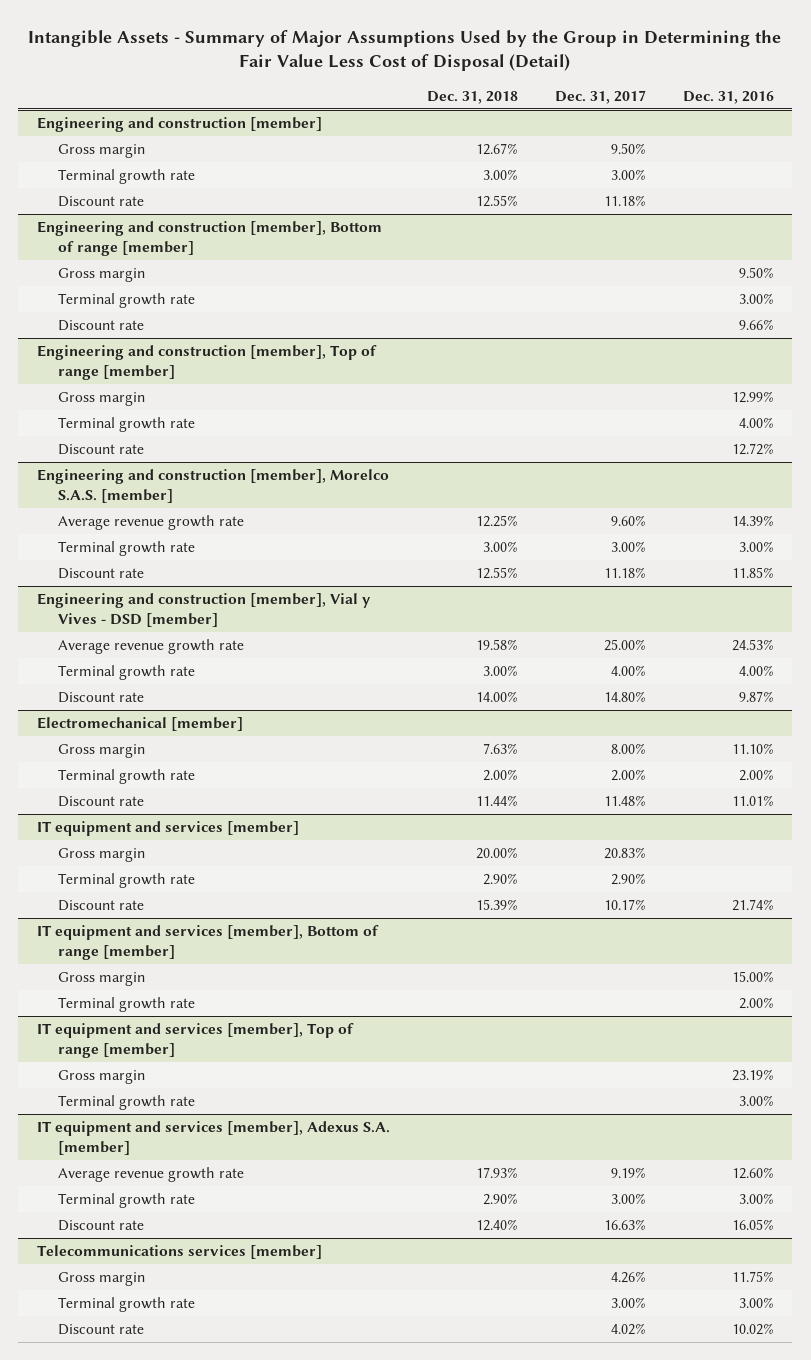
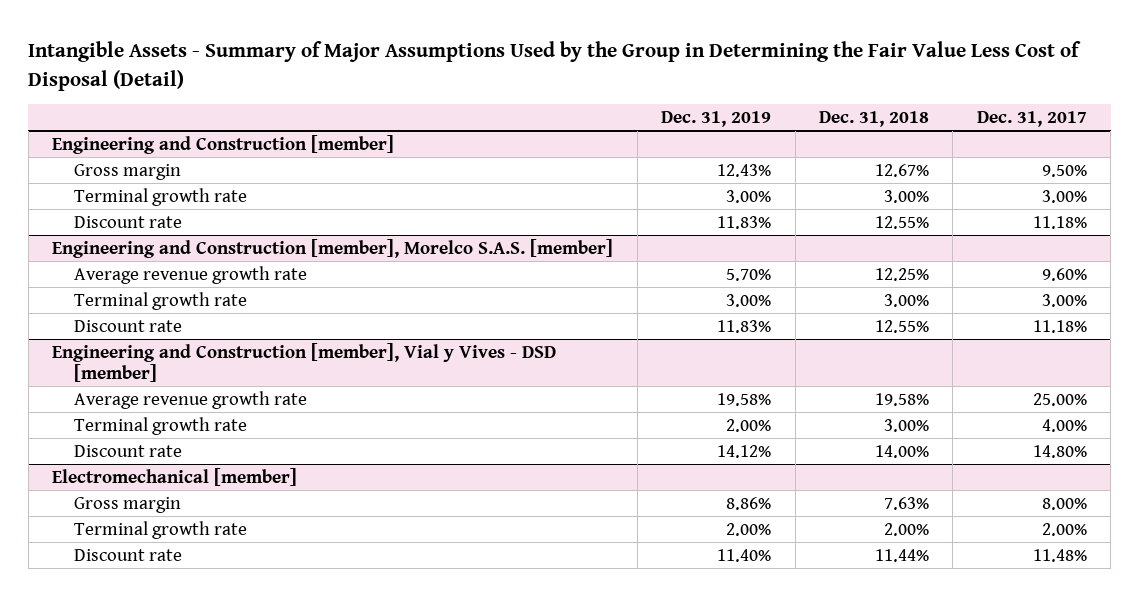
[682,90,774,104] Dec. 31, 2016 -> none
none -> [661,111,772,128] Dec. 31, 2019
[36,117,322,133] Engineering and construction [member] -> [52,134,395,154] Engineering and Construction [member]
[36,221,382,257] Engineering and construction [member], Bottom of range [member] -> none
[58,268,146,283] Gross margin -> none
[58,293,196,309] Terminal growth rate -> none
[58,320,145,332] Discount rate -> none
[36,345,377,381] Engineering and construction [member], Top of range [member] -> none
[58,392,146,407] Gross margin -> none
[58,417,196,433] Terminal growth rate -> none
[58,444,145,456] Discount rate -> none
[36,469,389,504] Engineering and construction [member], Morelco S.A.S. [member] -> [52,238,614,258] Engineering and Construction [member], Morelco S.A.S. [member]
[36,593,371,628] Engineering and construction [member], Vial y Vives - DSD [member] -> [52,342,557,383] Engineering and Construction [member], Vial y Vives - DSD [member]
[36,821,299,837] IT equipment and services [member] -> none
[58,848,146,863] Gross margin -> none
[58,873,196,889] Terminal growth rate -> none
[58,900,145,912] Discount rate -> none
[36,925,379,961] IT equipment and services [member], Bottom of range [member] -> none
[58,972,146,987] Gross margin -> none
[58,997,196,1013] Terminal growth rate -> none
[36,1023,354,1059] IT equipment and services [member], Top of range [member] -> none
[58,1070,146,1085] Gross margin -> none
[58,1095,196,1111] Terminal growth rate -> none
[36,1121,390,1156] IT equipment and services [member], Adexus S.A. [member] -> none
[58,1167,245,1183] Average revenue growth rate -> none
[58,1193,196,1209] Terminal growth rate -> none
[58,1220,145,1232] Discount rate -> none
[36,1245,322,1260] Telecommunications services [member] -> none
[58,1272,146,1287] Gross margin -> none
[58,1297,196,1313] Terminal growth rate -> none
[58,1324,145,1336] Discount rate -> none

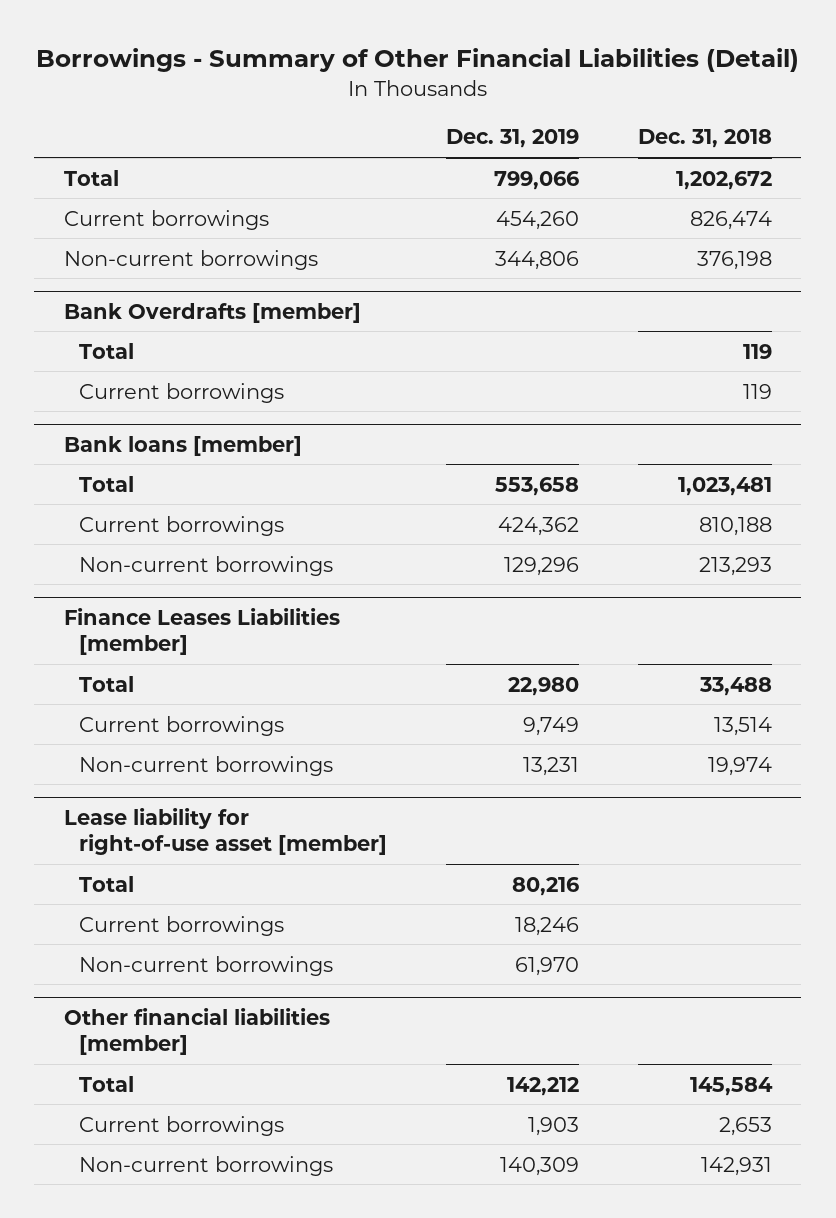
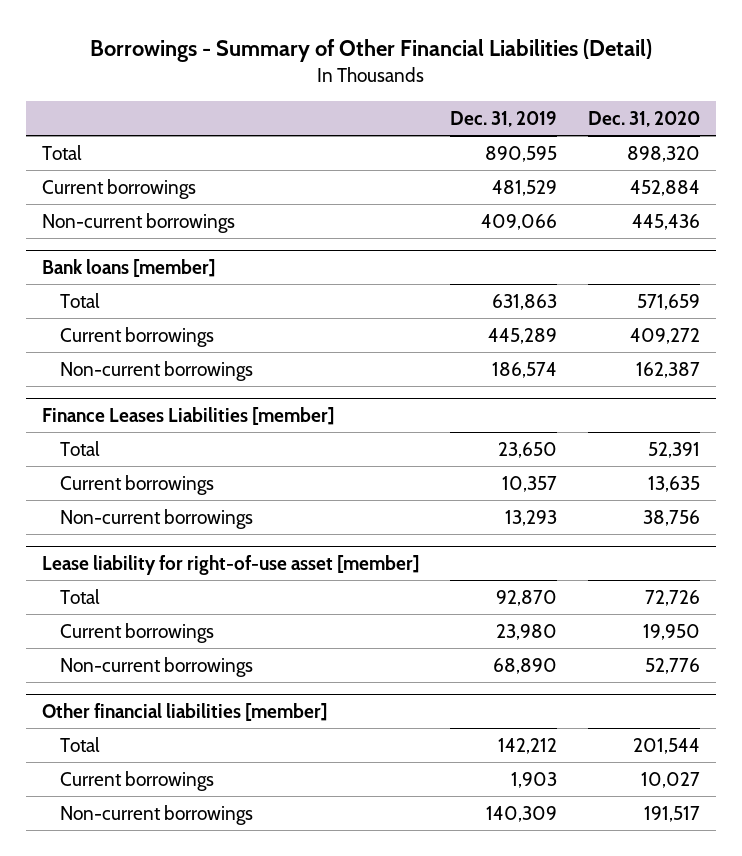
[637,129,772,149] Dec. 31, 2018 -> none
none -> [588,110,701,127] Dec. 31, 2020
[63,302,361,323] Bank Overdrafts [member] -> none
[78,342,134,359] Total -> none
[78,382,284,403] Current borrowings -> none
[493,170,579,190] 799,066 -> [485,145,558,162] 890,595
[495,210,579,230] 454,260 -> [492,179,558,196] 481,529
[494,250,579,270] 344,806 -> [481,213,558,230] 409,066
[494,476,579,496] 553,658 -> [492,293,558,310] 631,863
[497,516,579,536] 424,362 -> [488,327,558,344] 445,289
[503,556,579,576] 129,296 -> [492,361,558,378] 186,574
[507,676,579,696] 22,980 -> [498,441,558,458] 23,650
[522,716,579,736] 9,749 -> [502,475,558,492] 10,357
[522,756,579,776] 13,231 -> [505,509,558,526] 13,293
[511,876,579,896] 80,216 -> [496,589,558,606] 92,870
[514,916,579,936] 18,246 -> [496,623,558,640] 23,980
[514,956,579,976] 61,970 -> [493,657,558,674] 68,890

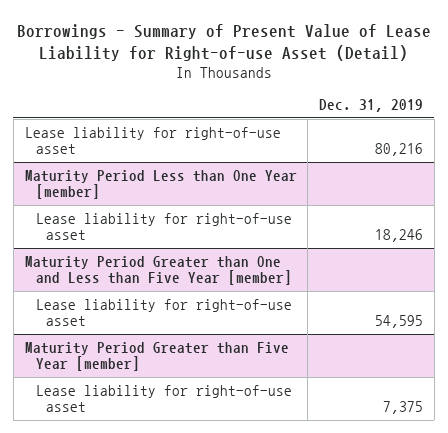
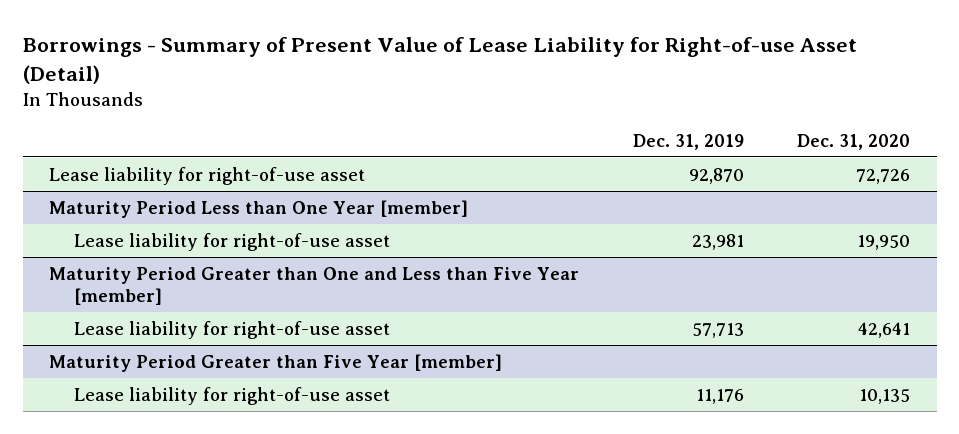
none -> [797,134,911,151] Dec. 31, 2020
[375,143,424,157] 80,216 -> [688,167,744,184] 92,870
[375,229,424,243] 18,246 -> [691,233,744,250] 23,981
[375,315,424,329] 54,595 -> [691,322,744,338] 57,713
[383,401,424,415] 7,375 -> [695,388,744,404] 11,176

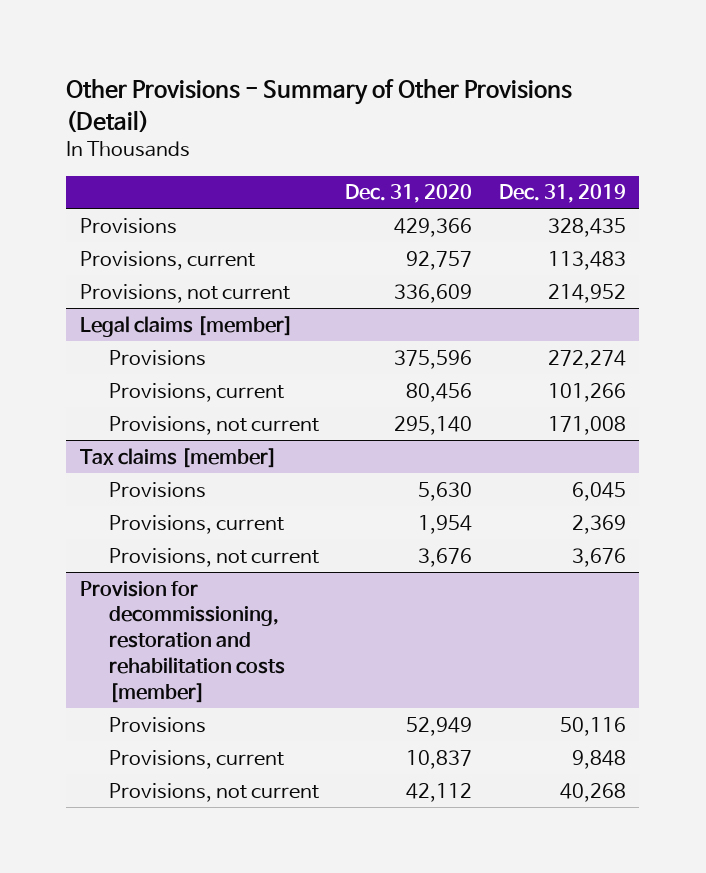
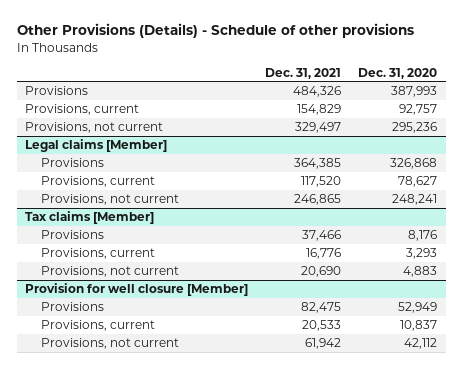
[66,79,573,133] Other Provisions - Summary of Other Provisions (Detail) -> [16,23,414,39] Other Provisions (Details) - Schedule of other provisions
[499,184,627,204] Dec. 31, 2019 -> none
none -> [265,67,342,79] Dec. 31, 2021
[394,217,473,237] 429,366 -> [391,86,438,98] 387,993
[394,283,473,303] 336,609 -> [392,122,438,134] 295,236
[79,315,293,337] Legal claims [member] -> [25,139,168,153] Legal claims [Member]
[394,349,473,369] 375,596 -> [390,158,438,170] 326,868
[406,382,473,402] 80,456 -> [398,176,438,188] 78,627
[394,415,473,435] 295,140 -> [392,194,438,206] 248,241
[79,447,277,468] Tax claims [member] -> [25,211,155,225] Tax claims [Member]
[418,481,473,501] 5,630 -> [408,230,438,242] 8,176
[418,514,473,534] 1,954 -> [406,248,438,260] 3,293
[418,547,473,567] 3,676 -> [403,266,438,278] 4,883
[79,580,285,703] Provision for decommissioning, restoration and rehabilitation costs [member] -> [25,283,249,297] Provision for well closure [Member]

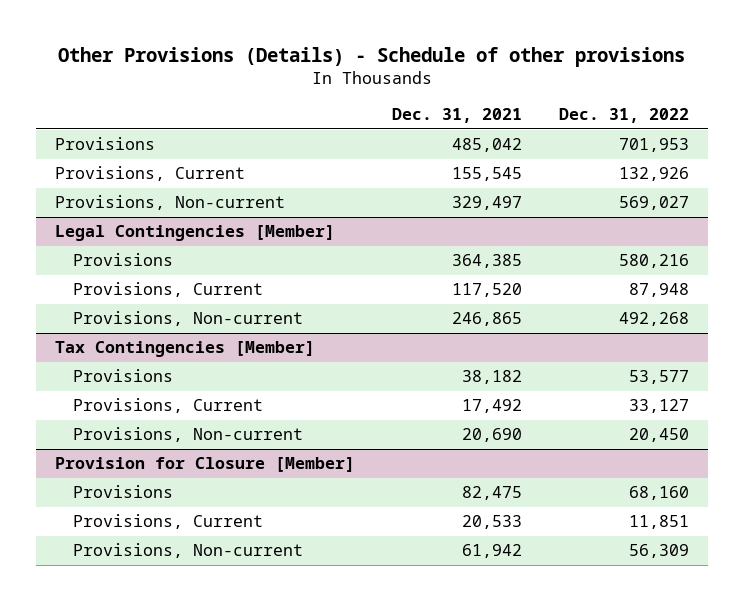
[358,67,438,79] Dec. 31, 2020 -> none
none -> [559,108,690,124] Dec. 31, 2022
[293,86,342,98] 484,326 -> [452,138,523,153] 485,042
[25,104,140,116] Provisions, current -> [54,166,245,182] Provisions, Current
[297,104,342,116] 154,829 -> [452,167,523,182] 155,545
[25,122,164,134] Provisions, not current -> [54,195,285,211] Provisions, Non-current
[25,139,168,153] Legal claims [Member] -> [54,225,335,242] Legal Contingencies [Member]
[41,176,156,188] Provisions, current -> [72,282,263,298] Provisions, Current
[41,194,180,206] Provisions, not current -> [72,311,303,327] Provisions, Non-current
[25,211,155,225] Tax claims [Member] -> [54,341,315,358] Tax Contingencies [Member]
[302,230,342,242] 37,466 -> [462,370,523,385] 38,182
[41,248,156,260] Provisions, current -> [72,398,263,414] Provisions, Current
[306,248,342,260] 16,776 -> [462,399,523,414] 17,492
[41,266,180,278] Provisions, not current -> [72,427,303,443] Provisions, Non-current
[25,283,249,297] Provision for well closure [Member] -> [54,457,355,473] Provision for Closure [Member]
[41,320,156,332] Provisions, current -> [72,514,263,530] Provisions, Current
[41,338,180,350] Provisions, not current -> [72,543,303,559] Provisions, Non-current

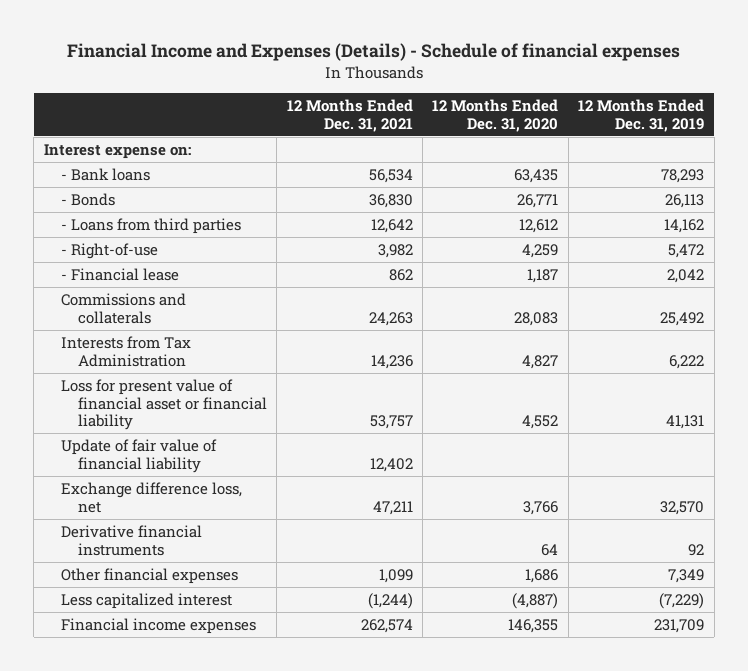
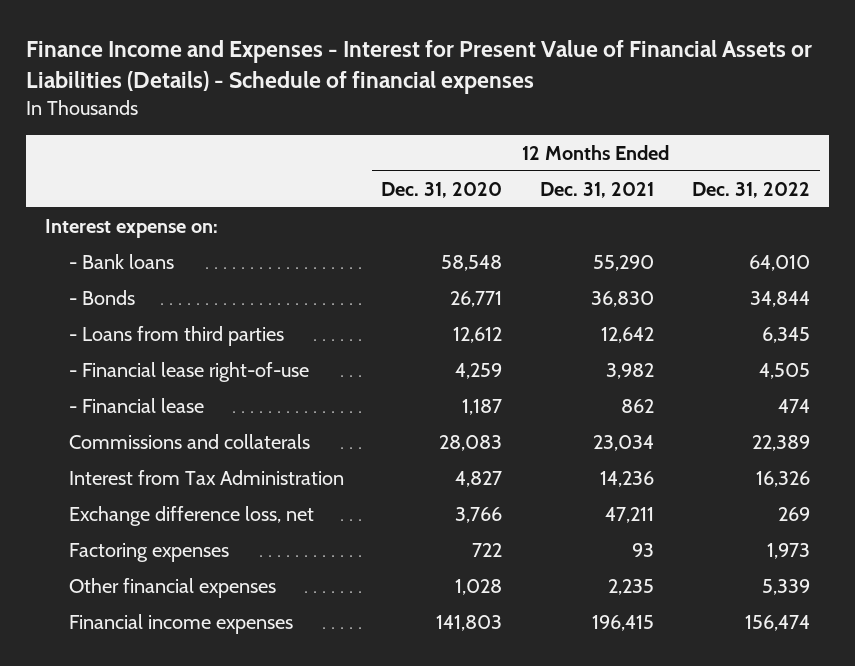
[66,43,680,62] Financial Income and Expenses (Details) - Schedule of financial expenses -> [26,40,813,95] Finance Income and Expenses - Interest for Present Value of Financial Assets or Liabilities (Details) - Schedule of financial expenses
[578,98,705,132] 12 Months Ended Dec. 31, 2019 -> none
none -> [692,181,811,198] Dec. 31, 2022
[368,168,413,183] 56,534 -> [593,254,655,271] 55,290
[514,168,559,183] 63,435 -> [441,254,503,271] 58,548
[60,242,158,259] - Right-of-use -> [68,361,309,382] - Financial lease right-of-use
[60,378,267,431] Loss for present value of financial asset or financial liability -> none
[60,438,217,473] Update of fair value of financial liability -> none
[368,311,413,326] 24,263 -> [593,434,655,451] 23,034
[60,335,191,367] Interests from Tax Administration -> [68,469,344,485] Interest from Tax Administration
[60,524,202,556] Derivative financial instruments -> none
[60,592,232,609] Less capitalized interest -> none
none -> [68,542,229,562] Factoring expenses
[378,568,413,583] 1,099 -> [608,578,655,595] 2,235
[525,568,559,583] 1,686 -> [455,578,503,595] 1,028
[360,618,413,633] 262,574 -> [592,614,655,631] 196,415
[508,618,559,633] 146,355 -> [436,614,503,631] 141,803

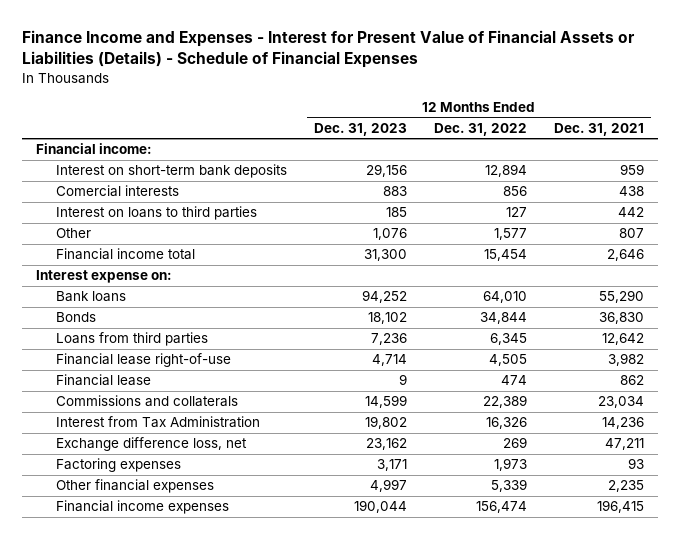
[26,40,813,95] Finance Income and Expenses - Interest for Present Value of Financial Assets or Liabilities (Details) - Schedule of financial expenses -> [21,30,635,69] Finance Income and Expenses - Interest for Present Value of Financial Assets or Liabilities (Details) - Schedule of Financial Expenses
[381,181,503,198] Dec. 31, 2020 -> none
none -> [314,122,408,136] Dec. 31, 2023
none -> [35,143,152,155] Financial income:
none -> [56,164,288,179] Interest on short-term bank deposits
none -> [56,185,180,198] Comercial interests
none -> [56,206,258,221] Interest on loans to third parties
none -> [56,228,92,239] Other
none -> [56,248,196,261] Financial income total
[68,253,174,269] - Bank loans -> [56,291,127,303] Bank loans
[68,289,135,305] - Bonds -> [56,312,97,323] Bonds
[68,325,284,346] - Loans from third parties -> [56,332,209,347] Loans from third parties
[68,361,309,382] - Financial lease right-of-use -> [56,353,232,368] Financial lease right-of-use
[68,397,204,413] - Financial lease -> [56,374,152,387] Financial lease

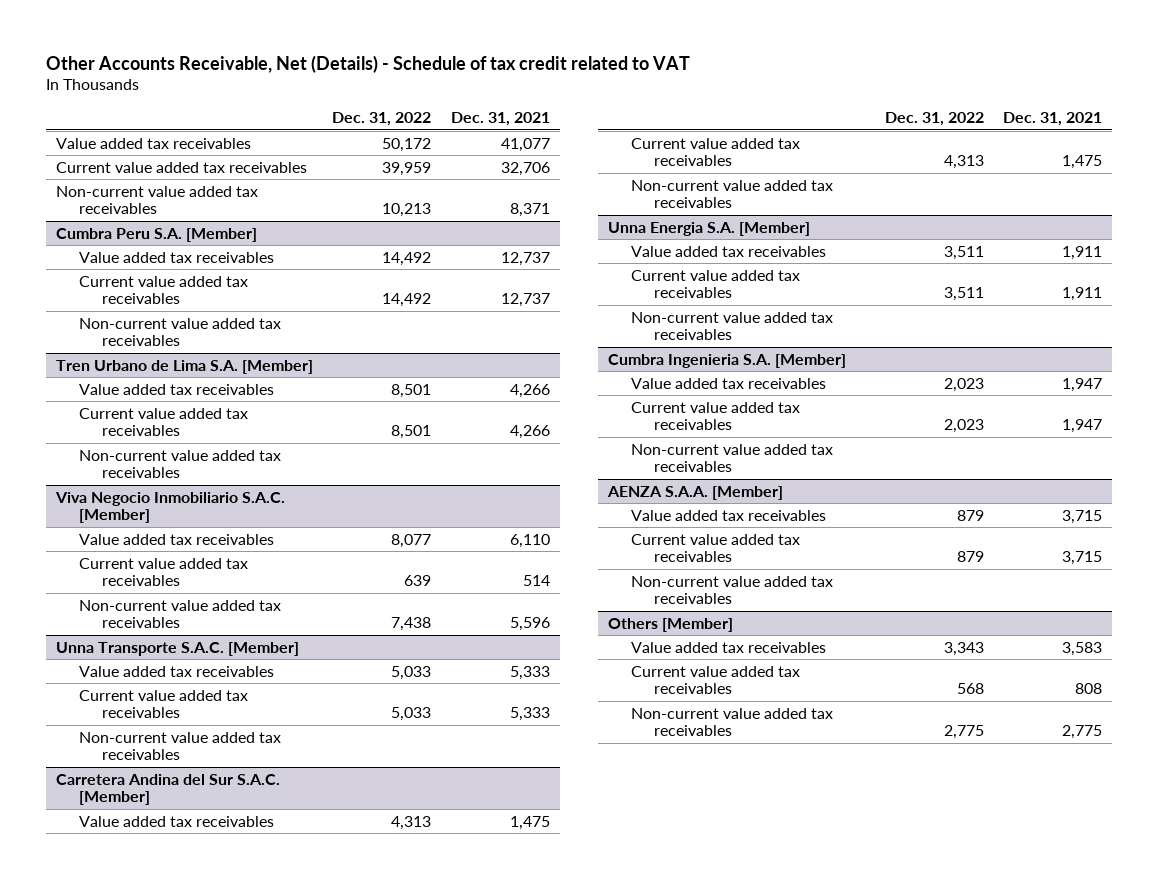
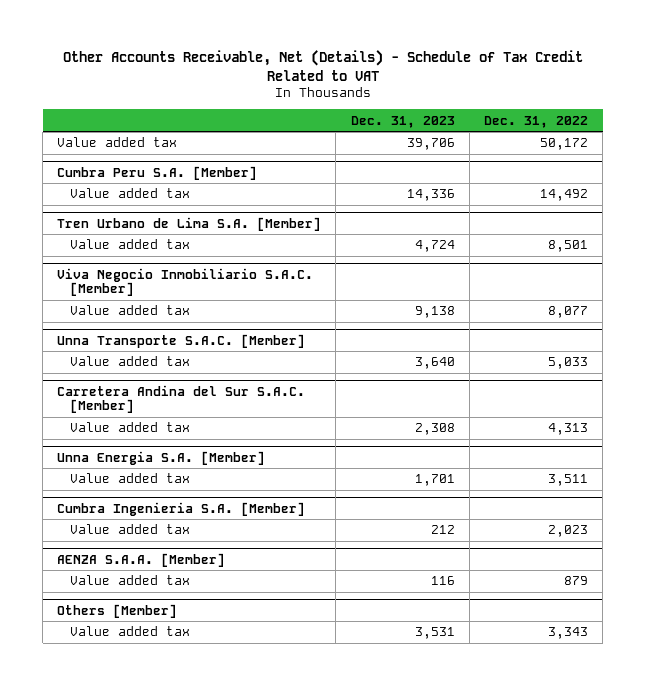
[45,54,690,73] Other Accounts Receivable, Net (Details) - Schedule of tax credit related to VAT -> [62,49,583,81] Other Accounts Receivable, Net (Details) - Schedule of Tax Credit Related to VAT
[450,112,550,127] Dec. 31, 2021 -> none
none -> [350,115,455,128] Dec. 31, 2023
[55,161,307,173] Current value added tax receivables -> none
[55,185,258,215] Non-current value added tax receivables -> none
[55,137,251,149] Value added tax receivables -> [57,137,178,148] Value added tax
[78,275,248,305] Current value added tax receivables -> none
[78,317,281,347] Non-current value added tax receivables -> none
[78,251,274,263] Value added tax receivables -> [69,188,190,199] Value added tax
[78,407,248,437] Current value added tax receivables -> none
[78,449,281,479] Non-current value added tax receivables -> none
[78,383,274,395] Value added tax receivables -> [69,239,190,250] Value added tax
[78,557,248,587] Current value added tax receivables -> none
[78,599,281,629] Non-current value added tax receivables -> none
[78,533,274,545] Value added tax receivables -> [69,305,190,316] Value added tax
[78,689,248,719] Current value added tax receivables -> none
[78,731,281,761] Non-current value added tax receivables -> none
[78,665,274,677] Value added tax receivables -> [69,356,190,367] Value added tax
[630,137,800,167] Current value added tax receivables -> none
[630,179,833,209] Non-current value added tax receivables -> none
[78,815,274,827] Value added tax receivables -> [69,422,190,433] Value added tax
[630,269,800,299] Current value added tax receivables -> none
[630,311,833,341] Non-current value added tax receivables -> none
[630,245,826,257] Value added tax receivables -> [69,473,190,484] Value added tax
[630,401,800,431] Current value added tax receivables -> none
[630,443,833,473] Non-current value added tax receivables -> none
[630,377,826,389] Value added tax receivables -> [69,524,190,535] Value added tax
[630,533,800,563] Current value added tax receivables -> none
[630,575,833,605] Non-current value added tax receivables -> none
[630,509,826,521] Value added tax receivables -> [69,575,190,586] Value added tax
[630,665,800,695] Current value added tax receivables -> none
[630,707,833,737] Non-current value added tax receivables -> none
[630,641,826,653] Value added tax receivables -> [69,626,190,637] Value added tax

